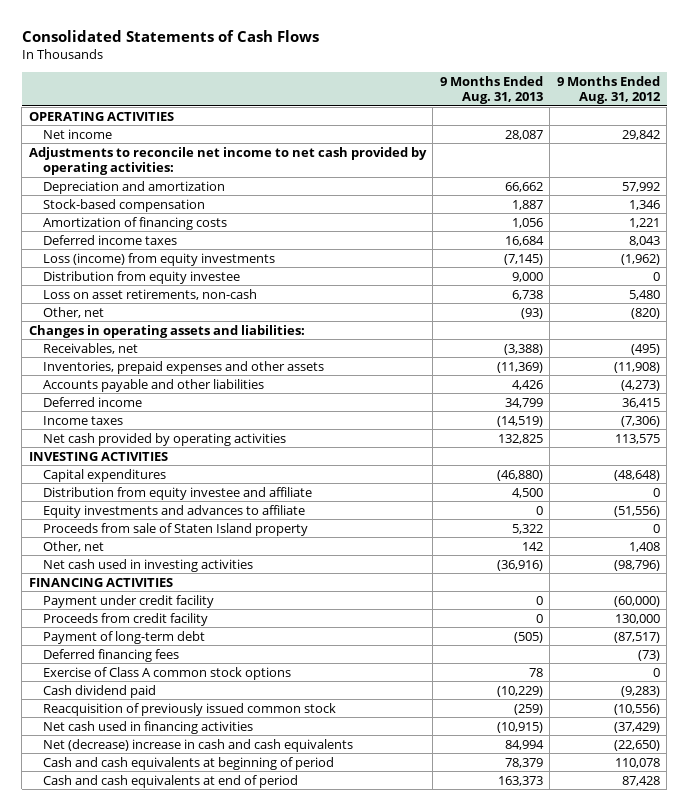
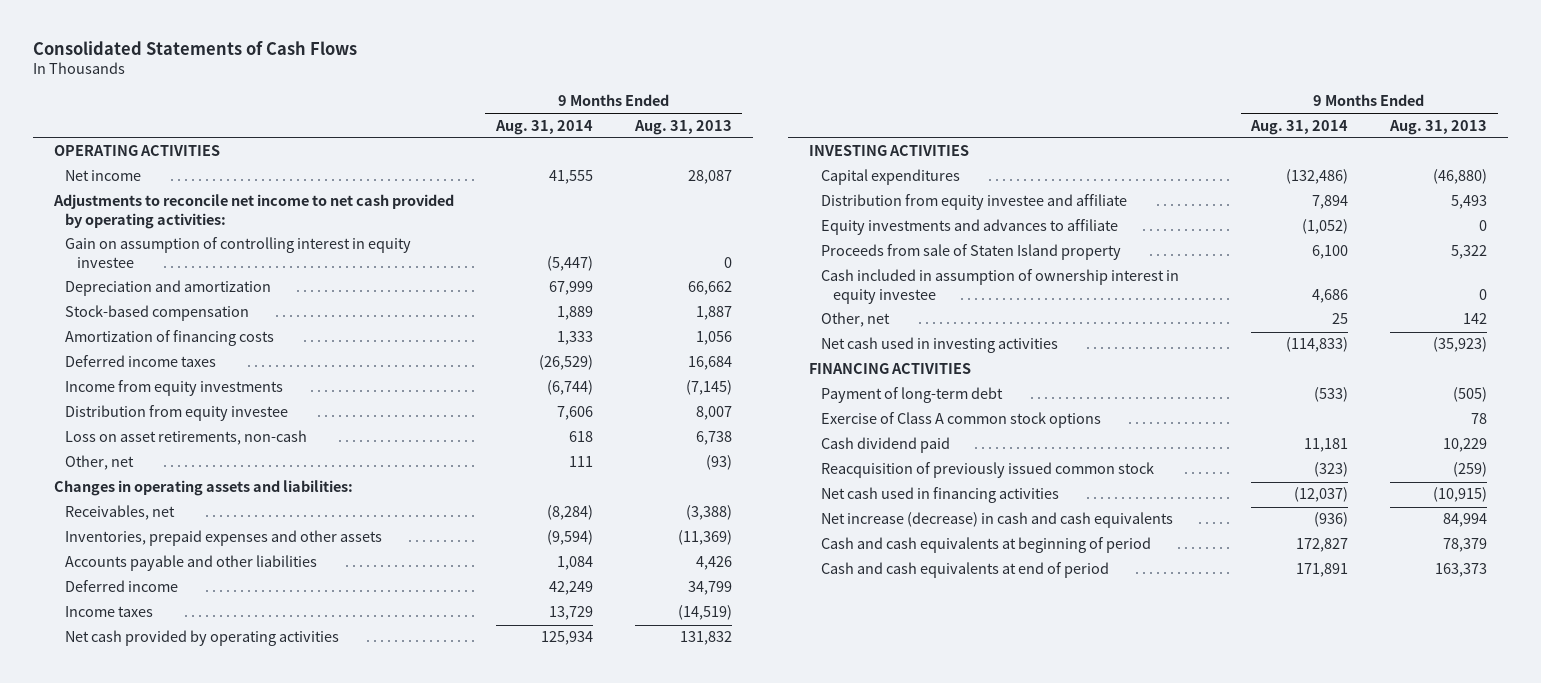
[556,75,661,104] 9 Months Ended Aug. 31, 2012 -> none
none -> [494,119,593,135] Aug. 31, 2014
none -> [65,237,412,269] Gain on assumption of controlling interest in equity investee
[43,252,276,266] Loss (income) from equity investments -> [65,380,284,397] Income from equity investments
[511,271,543,282] 9,000 -> [695,406,732,421] 8,007
[497,433,543,444] 132,825 -> [679,631,732,646] 131,832
[511,487,543,498] 4,500 -> [1451,195,1488,210] 5,493
none -> [821,269,1180,305] Cash included in assumption of ownership interest in equity investee
[496,559,543,571] (36,916) -> [1433,337,1488,353] (35,923)
[43,594,215,608] Payment under credit facility -> none
[43,612,209,626] Proceeds from credit facility -> none
[43,648,180,662] Deferred financing fees -> none
[496,685,543,697] (10,229) -> [1443,438,1488,453] 10,229
[43,738,354,752] Net (decrease) increase in cash and cash equivalents -> [821,512,1174,529] Net increase (decrease) in cash and cash equivalents

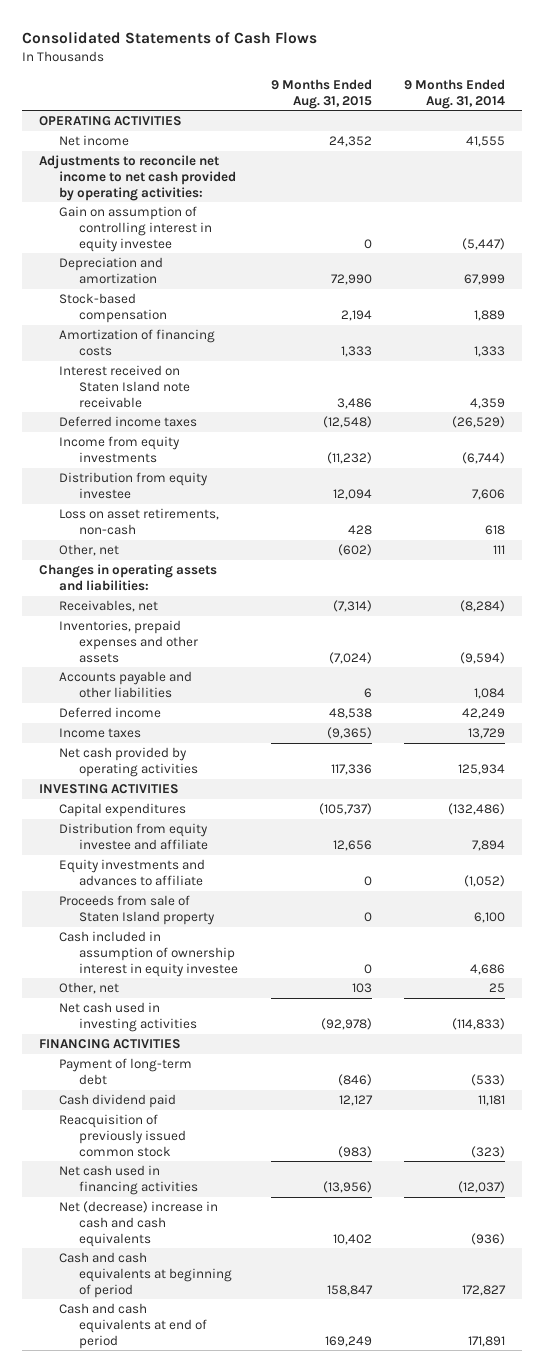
[633,119,732,135] Aug. 31, 2013 -> none
none -> [270,78,372,109] 9 Months Ended Aug. 31, 2015
none -> [58,365,190,408] Interest received on Staten Island note receivable
[821,412,1102,429] Exercise of Class A common stock options -> none
[821,512,1174,529] Net increase (decrease) in cash and cash equivalents -> [58,1201,218,1247] Net (decrease) increase in cash and cash equivalents

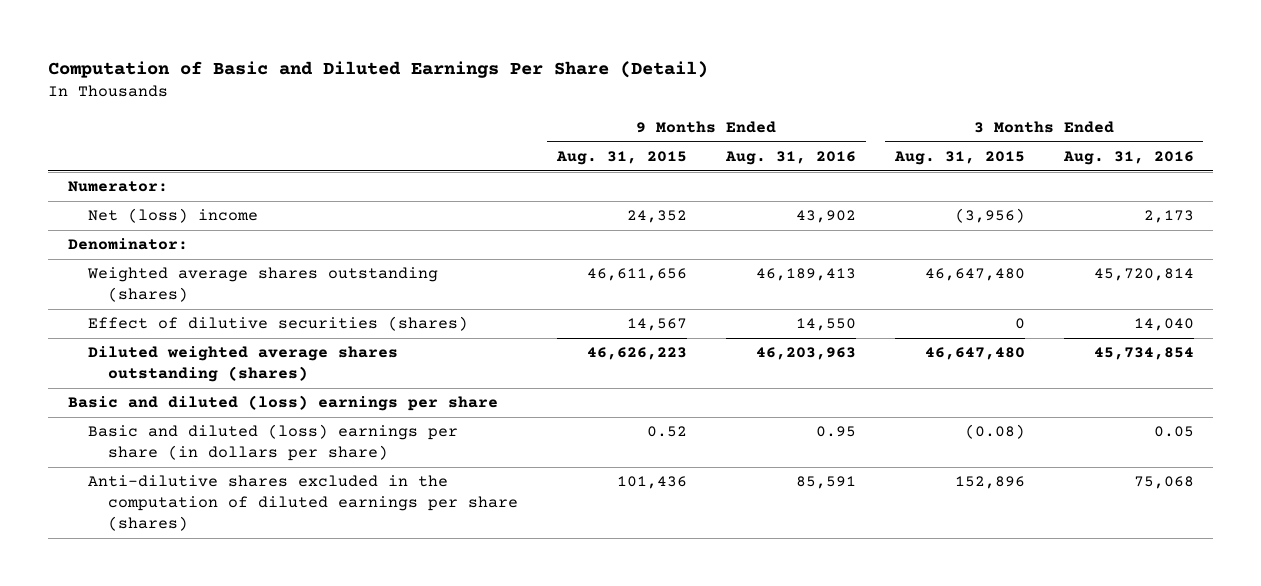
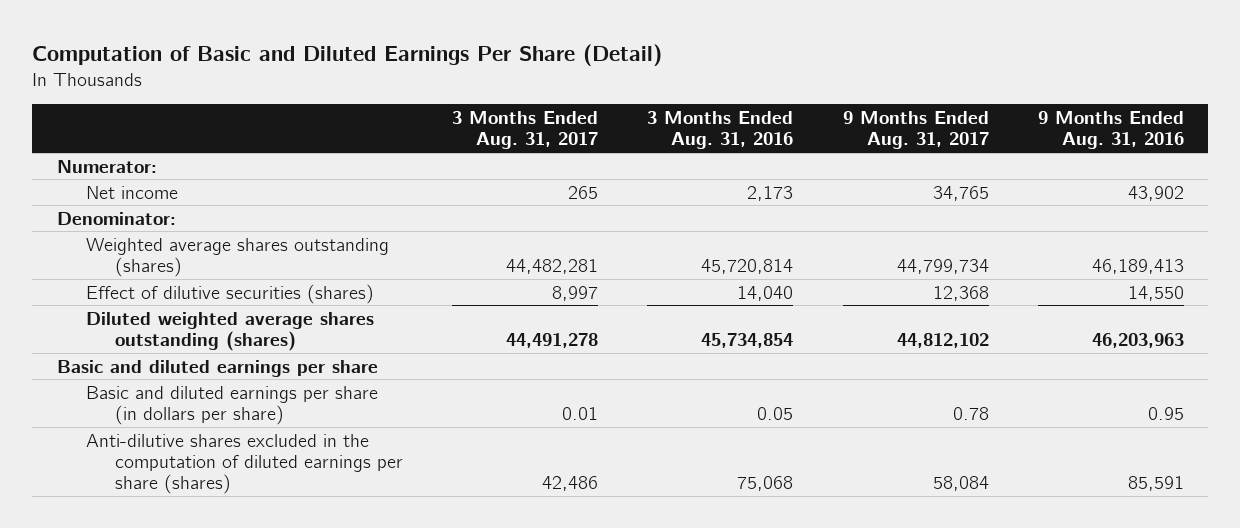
[556,150,688,165] Aug. 31, 2015 -> none
[893,150,1025,165] Aug. 31, 2015 -> none
none -> [452,110,599,150] 3 Months Ended Aug. 31, 2017
none -> [842,110,989,150] 9 Months Ended Aug. 31, 2017
[87,208,258,224] Net (loss) income -> [85,185,178,199] Net income
[67,395,498,412] Basic and diluted (loss) earnings per share -> [56,359,378,377] Basic and diluted earnings per share
[87,424,458,462] Basic and diluted (loss) earnings per share (in dollars per share) -> [85,385,378,425] Basic and diluted earnings per share (in dollars per share)

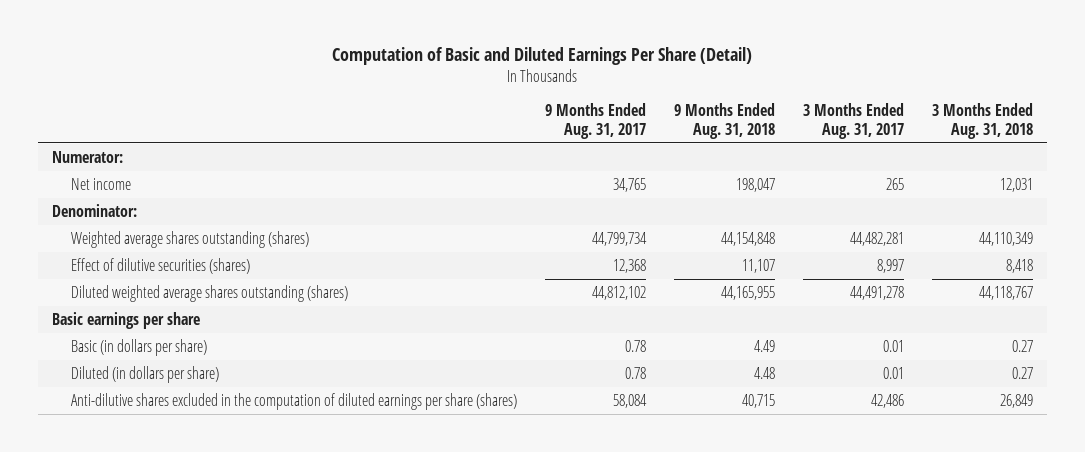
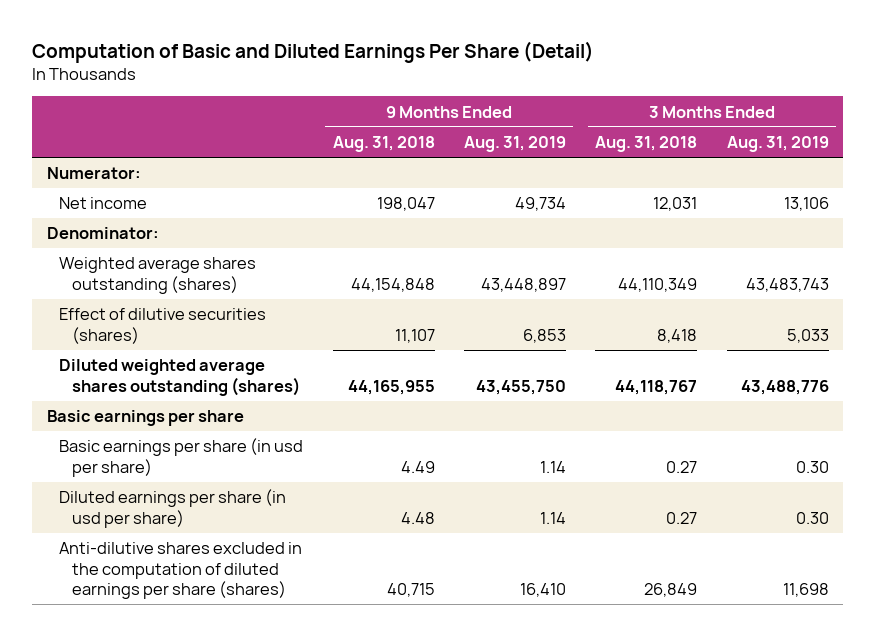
[545,103,647,140] 9 Months Ended Aug. 31, 2017 -> none
[803,103,905,140] 3 Months Ended Aug. 31, 2017 -> none
none -> [463,135,566,152] Aug. 31, 2019
none -> [726,135,829,152] Aug. 31, 2019
[71,338,208,356] Basic (in dollars per share) -> [59,438,304,477] Basic earnings per share (in usd per share)
[71,365,220,383] Diluted (in dollars per share) -> [59,489,287,528] Diluted earnings per share (in usd per share)

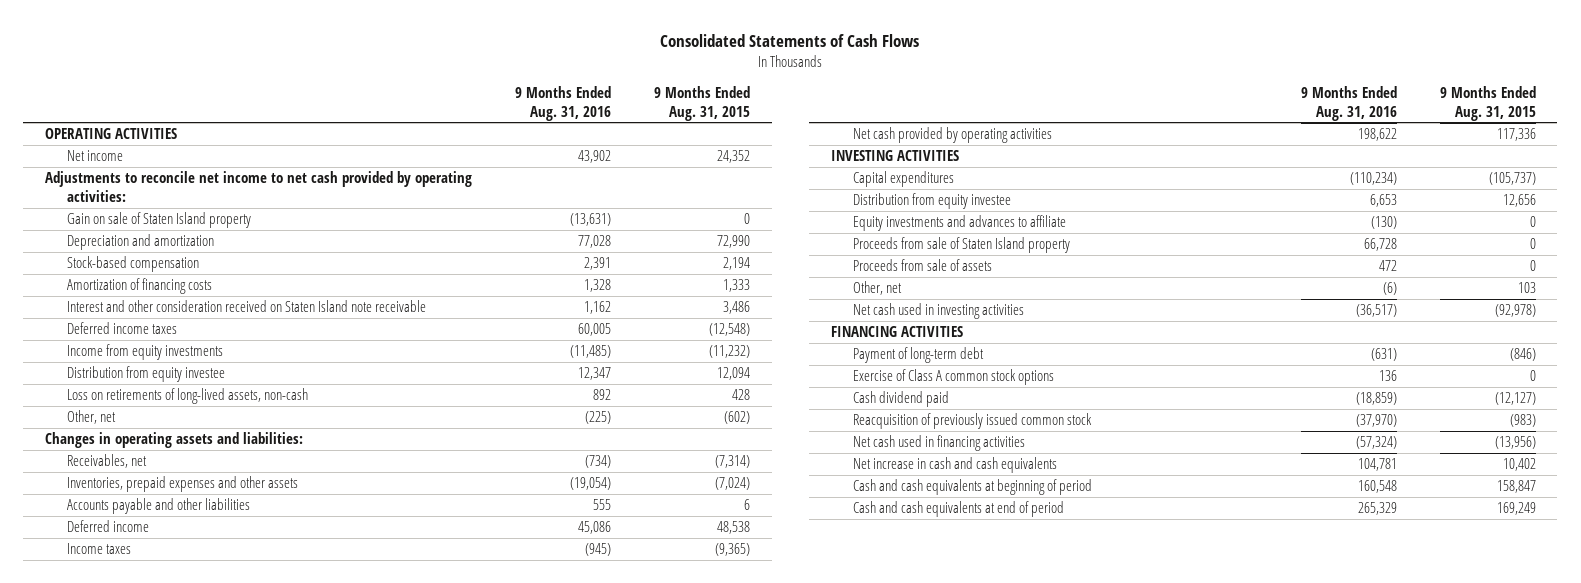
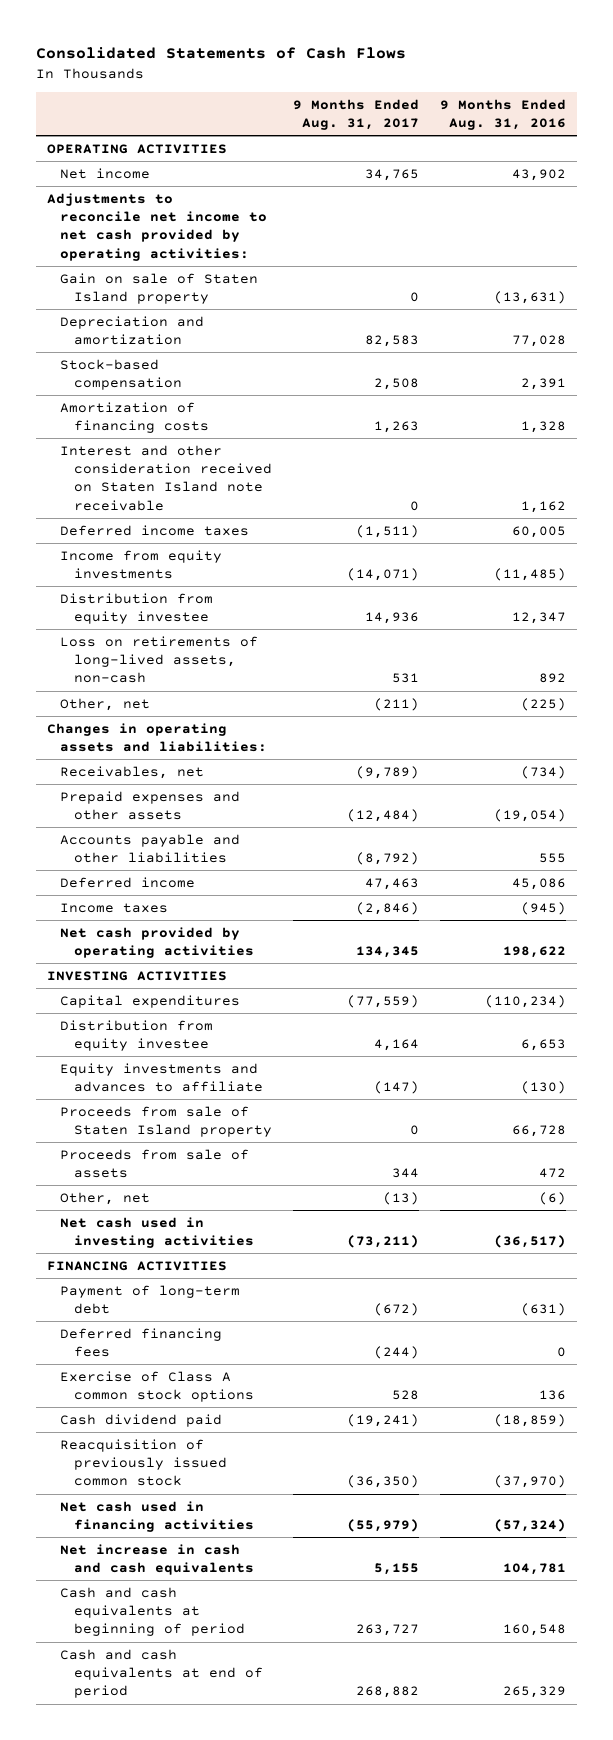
[654,86,751,121] 9 Months Ended Aug. 31, 2015 -> none
none -> [292,98,419,130] 9 Months Ended Aug. 31, 2017
[67,476,299,493] Inventories, prepaid expenses and other assets -> [60,790,241,821] Prepaid expenses and other assets
none -> [60,1327,223,1358] Deferred financing fees

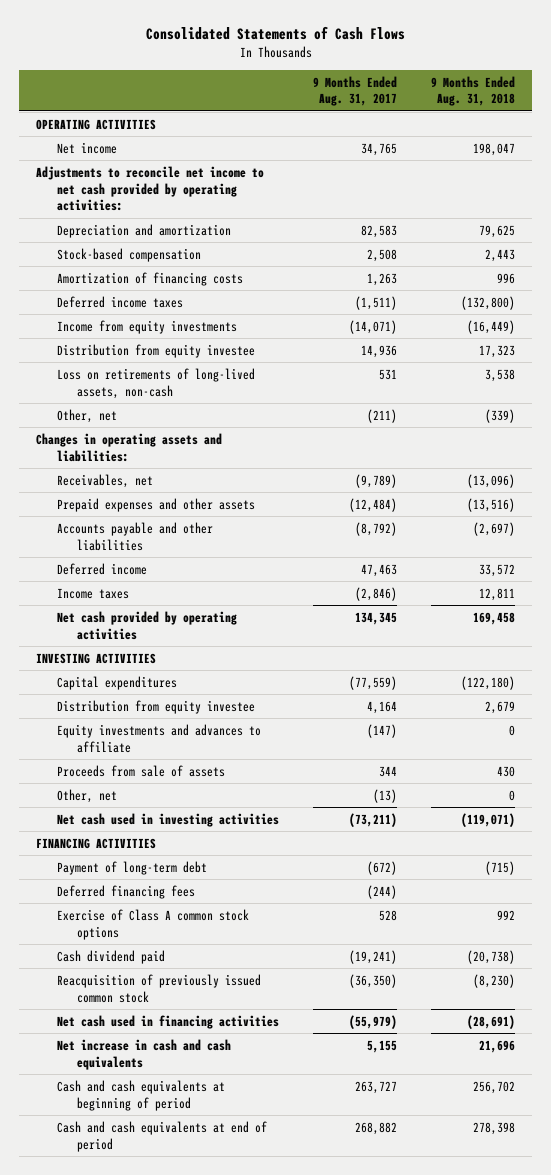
[440,98,567,130] 9 Months Ended Aug. 31, 2016 -> none
none -> [430,75,515,107] 9 Months Ended Aug. 31, 2018
[60,272,259,305] Gain on sale of Staten Island property -> none
[60,444,272,511] Interest and other consideration received on Staten Island note receivable -> none
[60,1105,272,1138] Proceeds from sale of Staten Island property -> none

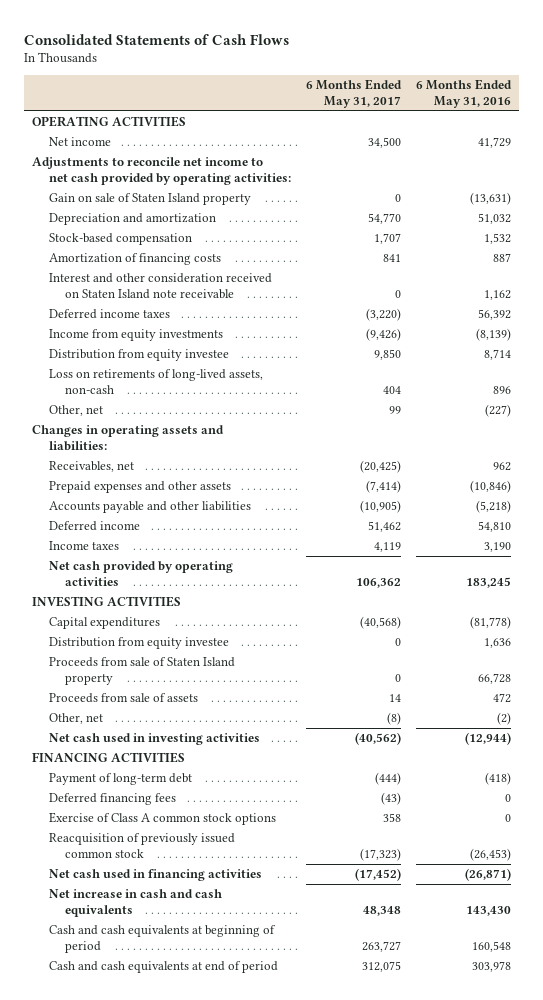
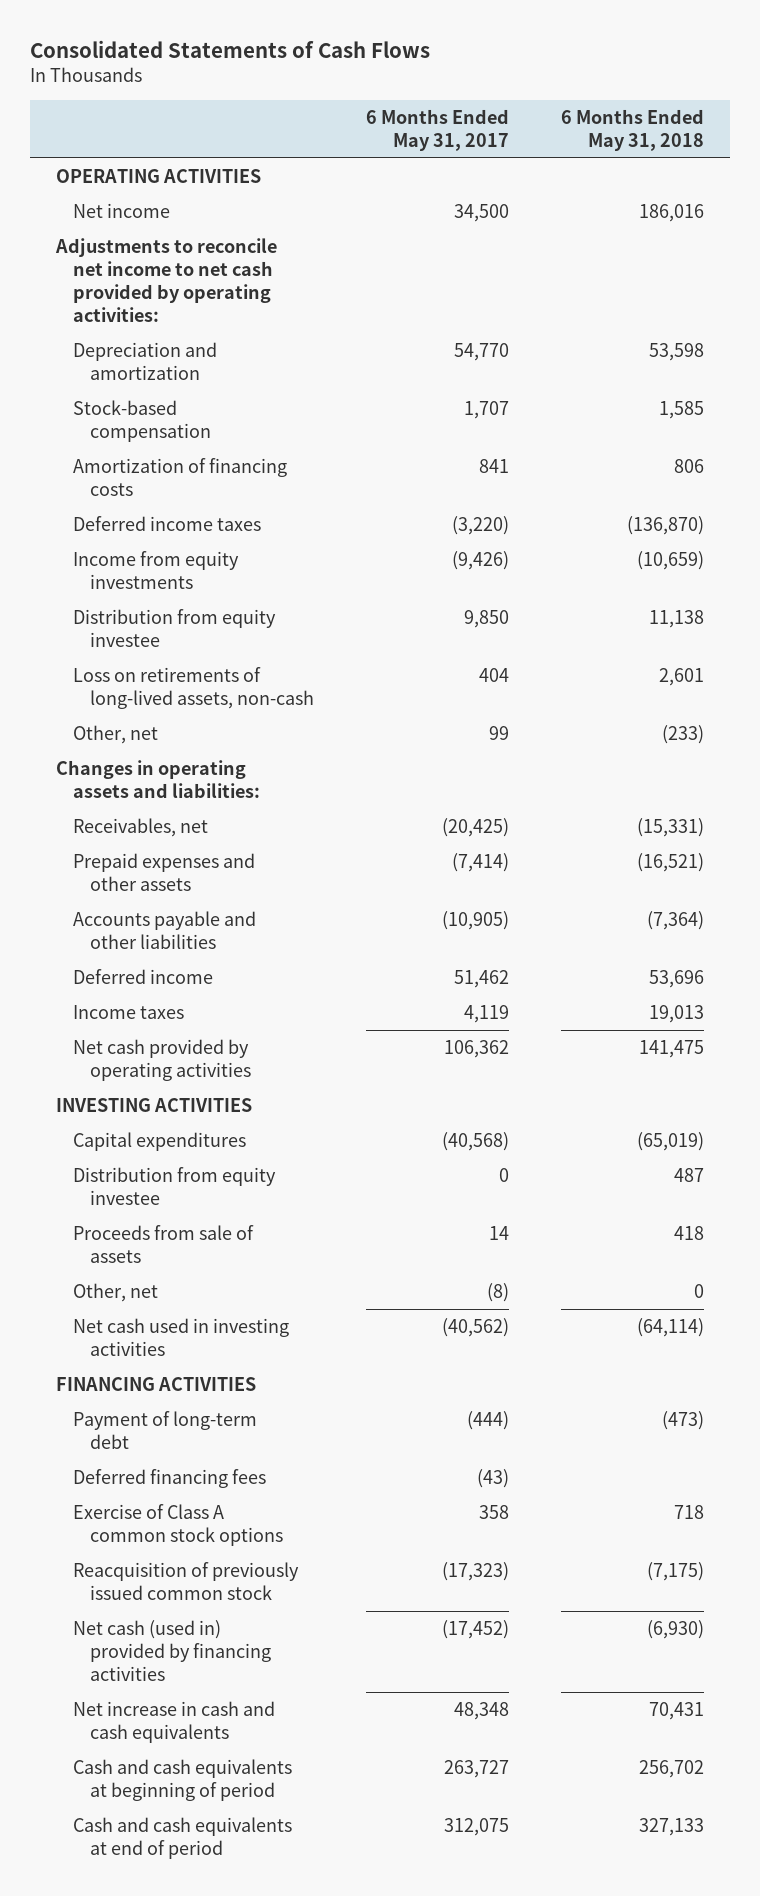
[416,79,513,108] 6 Months Ended May 31, 2016 -> none
none -> [561,109,705,151] 6 Months Ended May 31, 2018
[48,193,251,206] Gain on sale of Staten Island property -> none
[48,273,272,299] Interest and other consideration received on Staten Island note receivable -> none
[48,657,235,685] Proceeds from sale of Staten Island property -> none
[48,869,262,882] Net cash used in financing activities -> [72,1620,271,1681] Net cash (used in) provided by financing activities

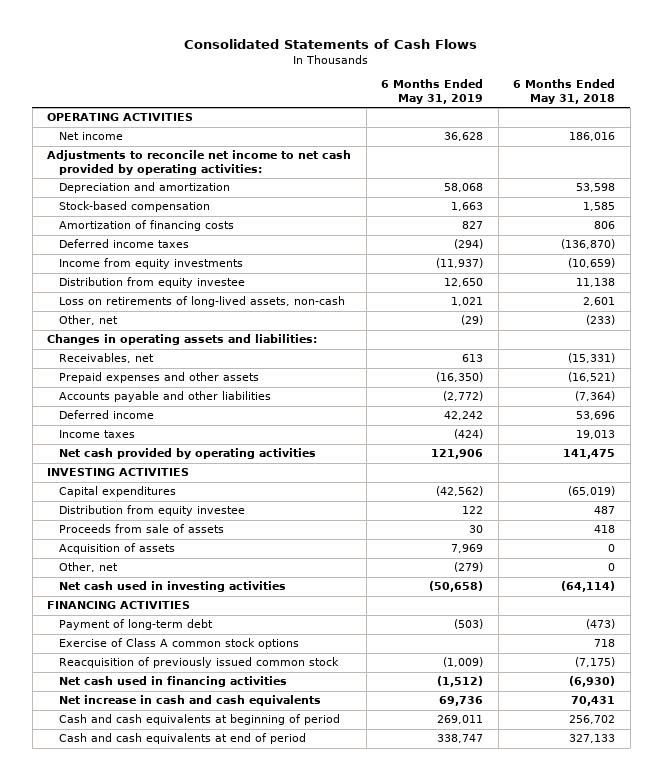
[365,109,509,151] 6 Months Ended May 31, 2017 -> none
none -> [381,79,484,104] 6 Months Ended May 31, 2019
none -> [59,543,176,555] Acquisition of assets
[72,1469,266,1489] Deferred financing fees -> none
[72,1620,271,1681] Net cash (used in) provided by financing activities -> [59,676,288,688] Net cash used in financing activities

